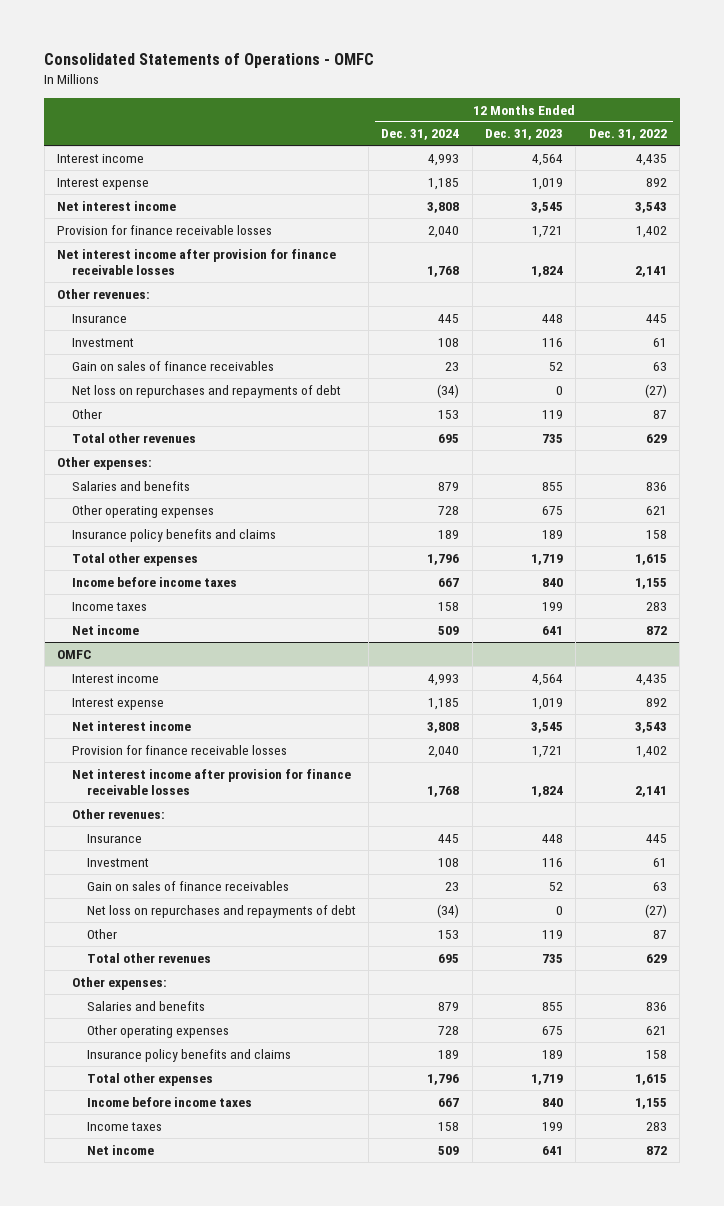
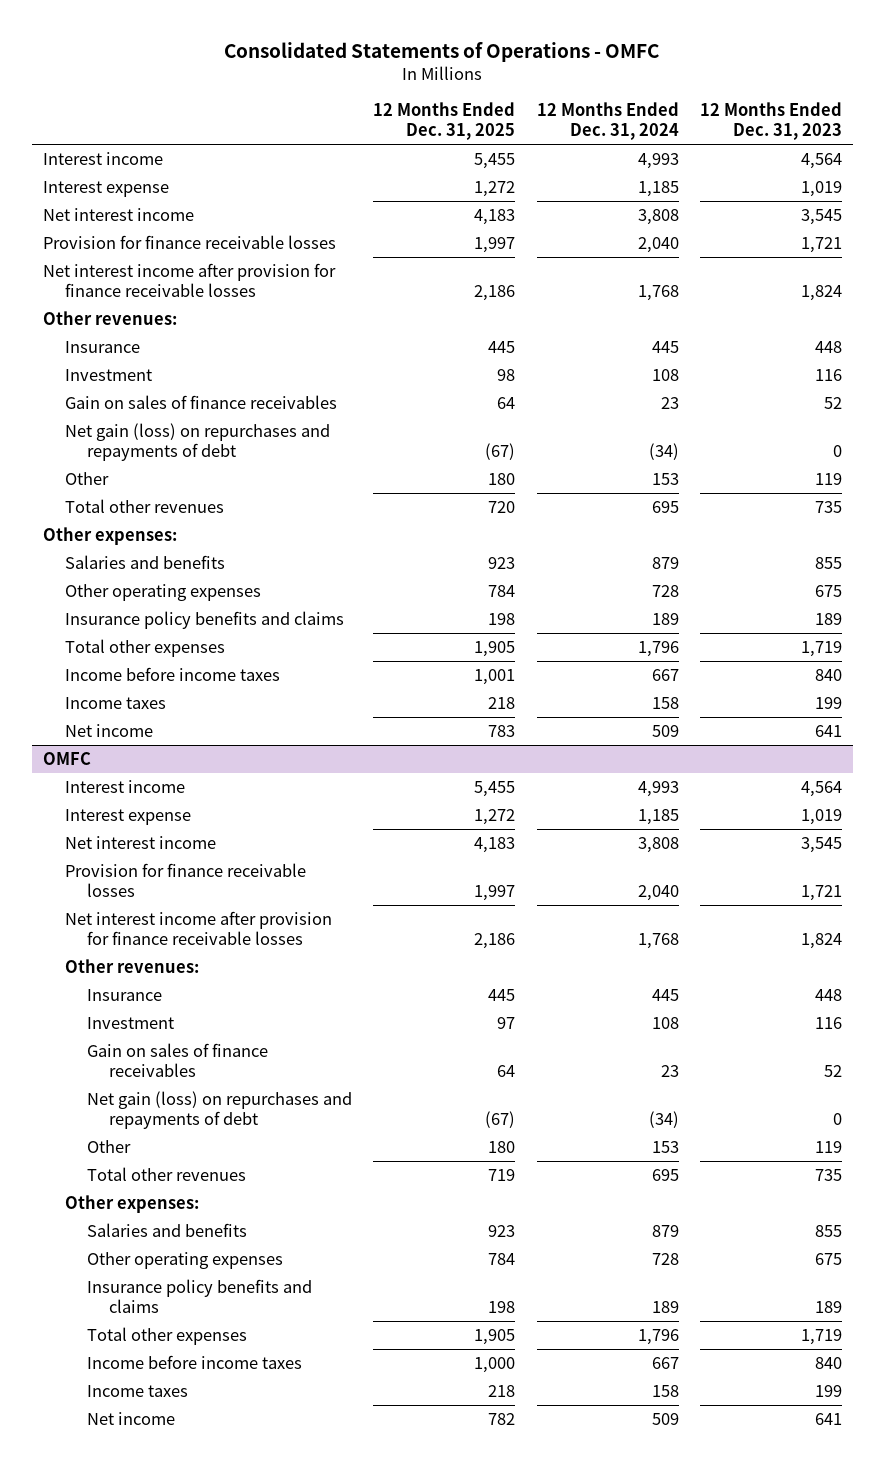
[588,129,667,141] Dec. 31, 2022 -> none
none -> [373,102,516,141] 12 Months Ended Dec. 31, 2025
[71,384,341,398] Net loss on repurchases and repayments of debt -> [64,422,330,461] Net gain (loss) on repurchases and repayments of debt
[86,904,356,918] Net loss on repurchases and repayments of debt -> [86,1090,352,1129] Net gain (loss) on repurchases and repayments of debt

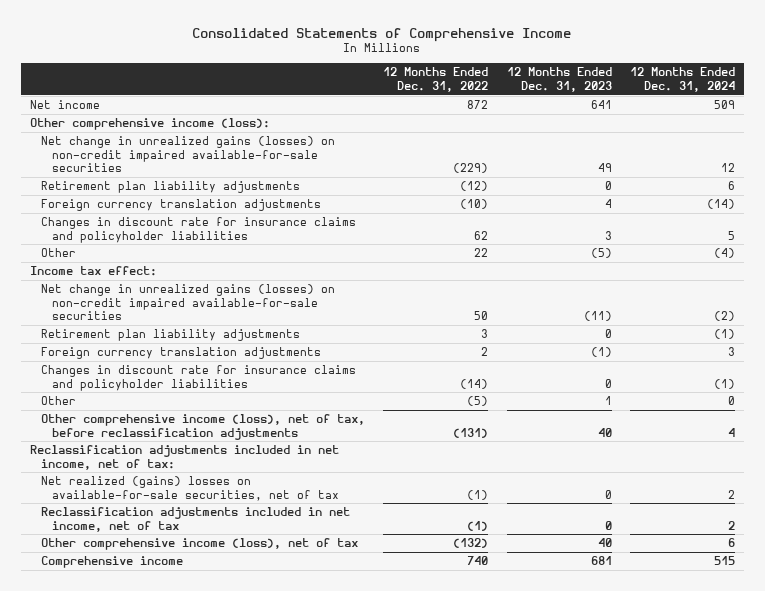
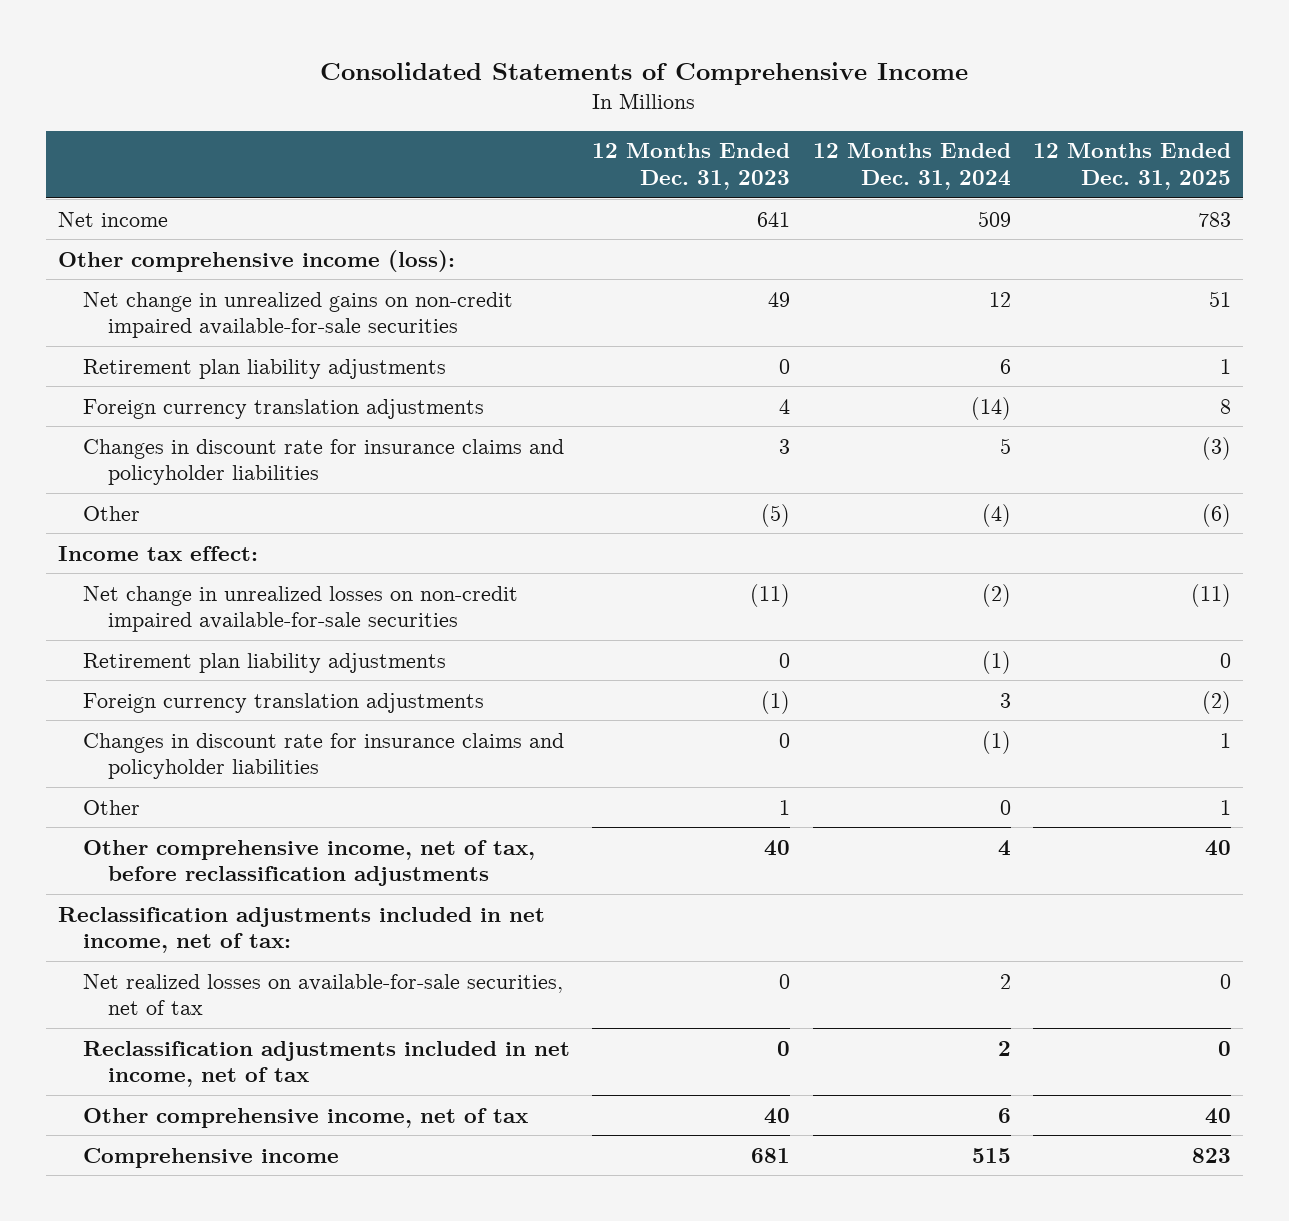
[383,67,489,93] 12 Months Ended Dec. 31, 2022 -> none
none -> [1033,143,1232,191] 12 Months Ended Dec. 31, 2025
[41,135,336,173] Net change in unrealized gains (losses) on non-credit impaired available-for-sale securities -> [82,291,513,339] Net change in unrealized gains on non-credit impaired available-for-sale securities
[41,283,336,321] Net change in unrealized gains (losses) on non-credit impaired available-for-sale securities -> [82,585,518,633] Net change in unrealized losses on non-credit impaired available-for-sale securities
[41,413,366,440] Other comprehensive income (loss), net of tax, before reclassification adjustments -> [82,839,535,887] Other comprehensive income, net of tax, before reclassification adjustments
[41,475,340,501] Net realized (gains) losses on available-for-sale securities, net of tax -> [82,973,563,1016] Net realized losses on available-for-sale securities, net of tax
[41,537,359,550] Other comprehensive income (loss), net of tax -> [82,1107,528,1128] Other comprehensive income, net of tax

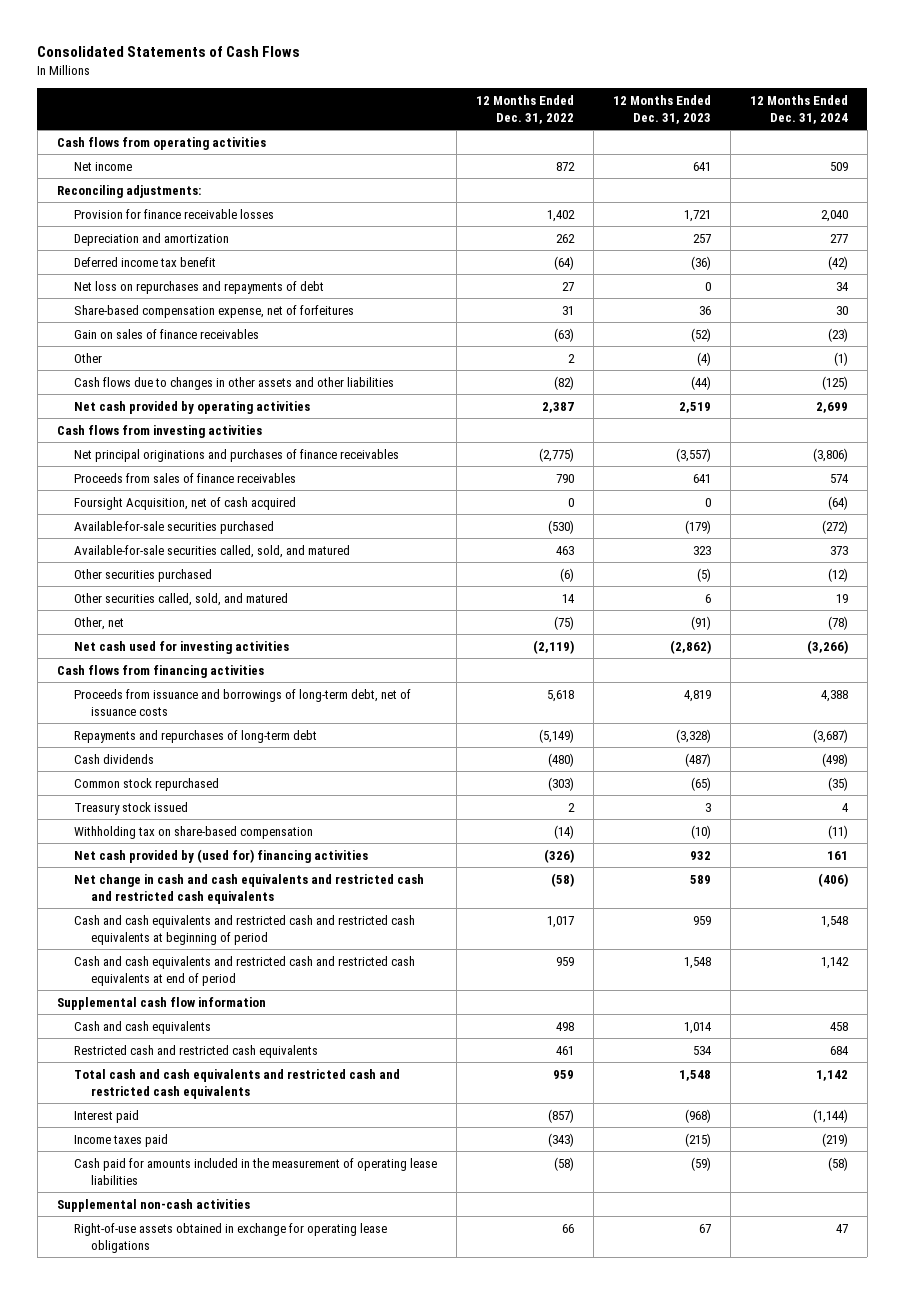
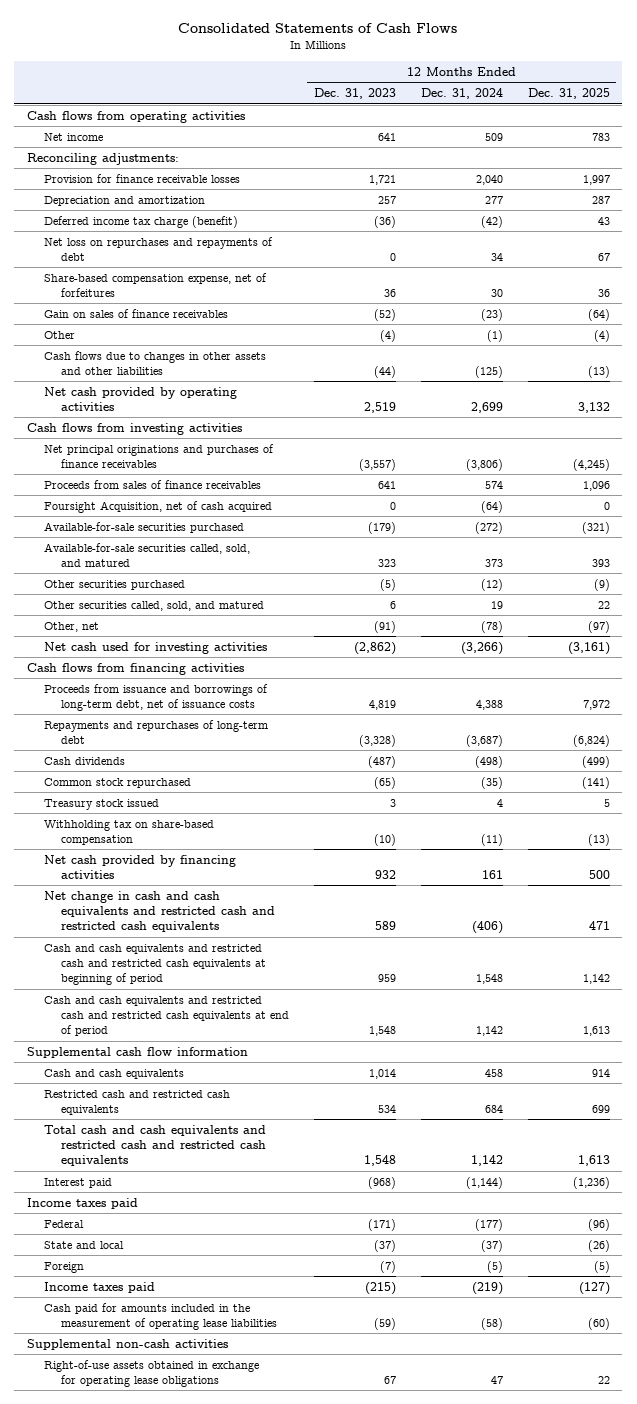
[475,94,574,124] 12 Months Ended Dec. 31, 2022 -> none
none -> [527,88,610,100] Dec. 31, 2025
[73,256,216,267] Deferred income tax benefit -> [43,215,238,228] Deferred income tax charge (benefit)
[73,848,368,863] Net cash provided by (used for) financing activities -> [43,854,236,879] Net cash provided by financing activities
none -> [26,1197,138,1209] Income taxes paid
none -> [43,1219,84,1228] Federal
none -> [43,1240,124,1249] State and local
none -> [43,1261,84,1273] Foreign

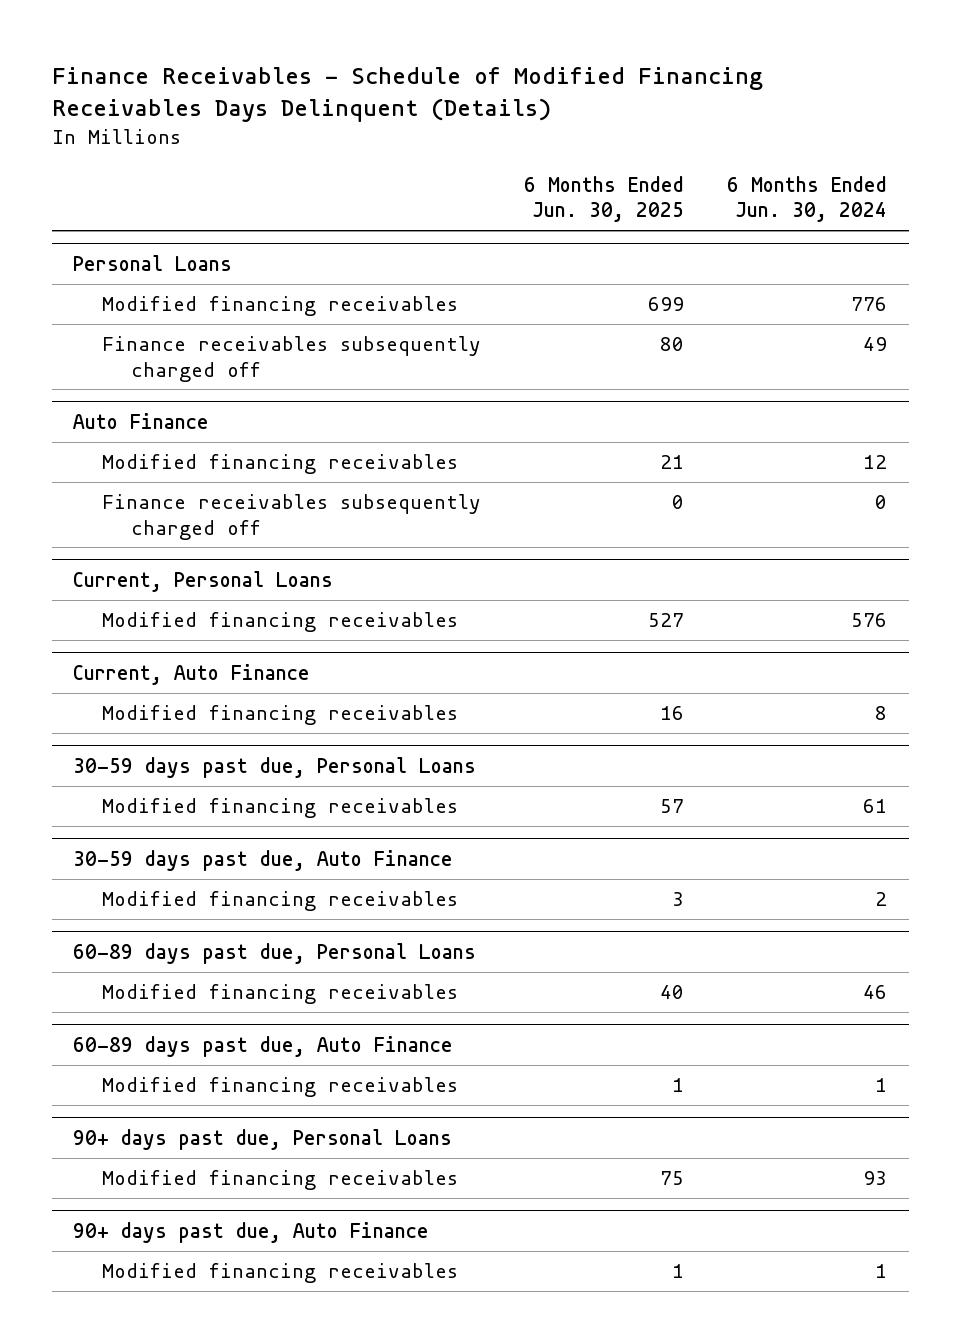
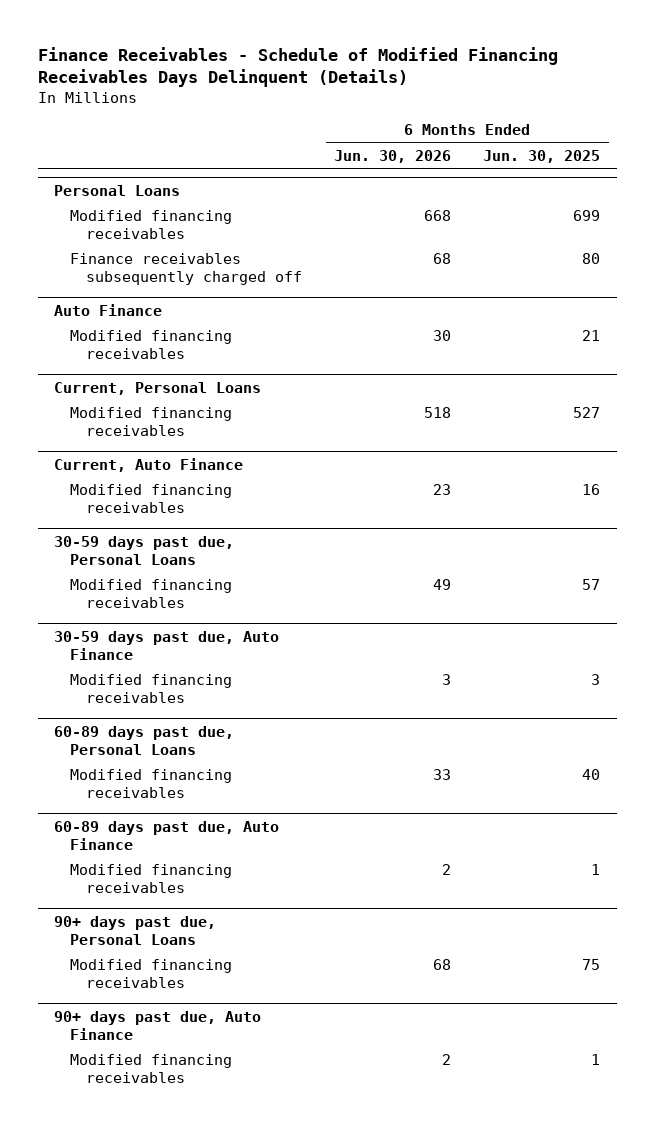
[727,175,888,223] 6 Months Ended Jun. 30, 2024 -> none
none -> [334,149,452,163] Jun. 30, 2026
[102,494,482,540] Finance receivables subsequently charged off -> none

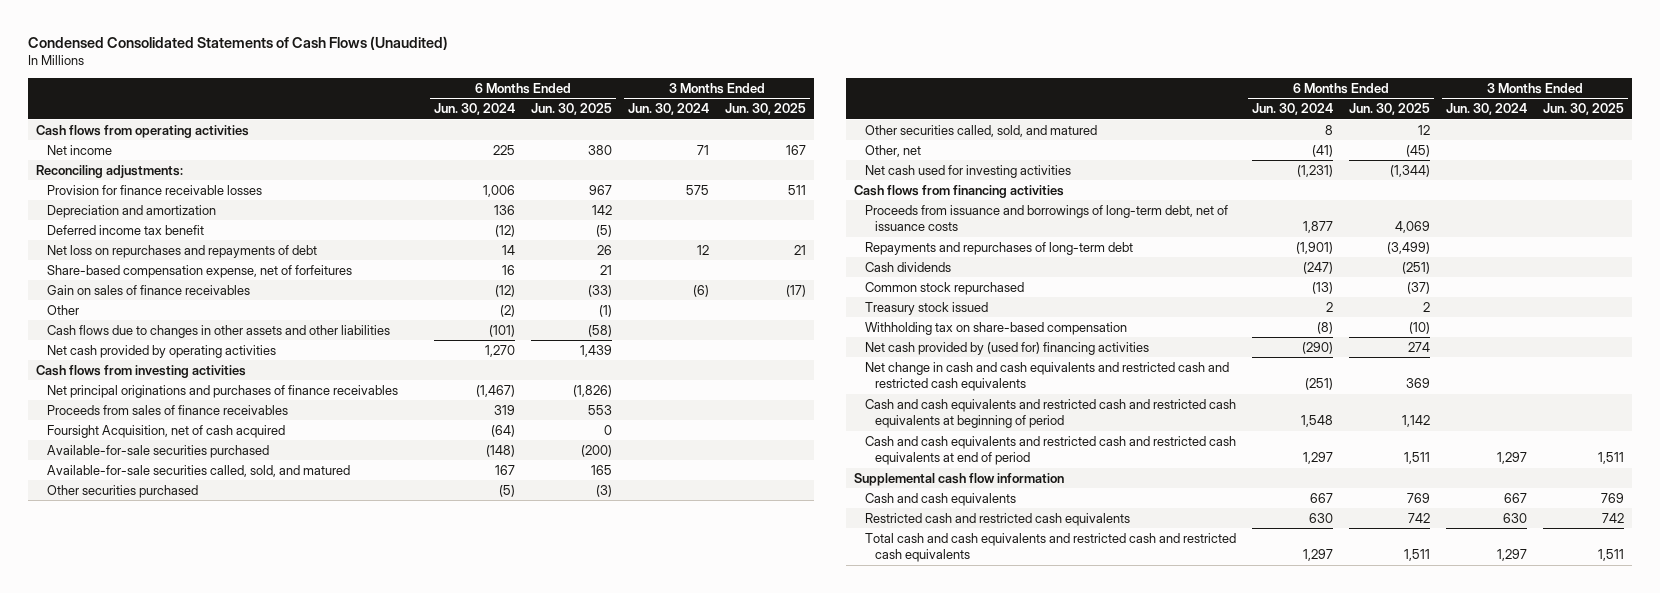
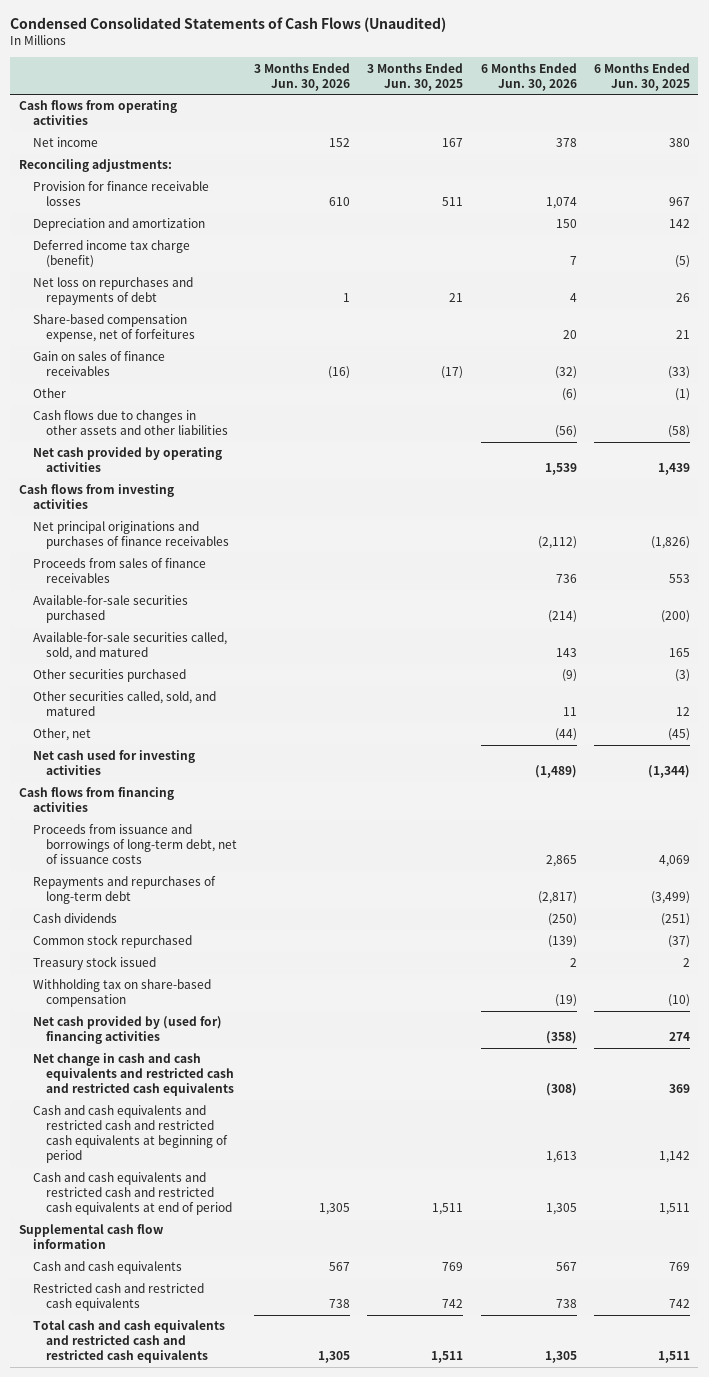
[433,103,515,116] Jun. 30, 2024 -> none
[628,103,710,116] Jun. 30, 2024 -> none
none -> [254,62,351,91] 3 Months Ended Jun. 30, 2026
none -> [480,62,577,91] 6 Months Ended Jun. 30, 2026
[46,224,204,235] Deferred income tax benefit -> [32,240,190,269] Deferred income tax charge (benefit)
[46,424,285,438] Foursight Acquisition, net of cash acquired -> none

